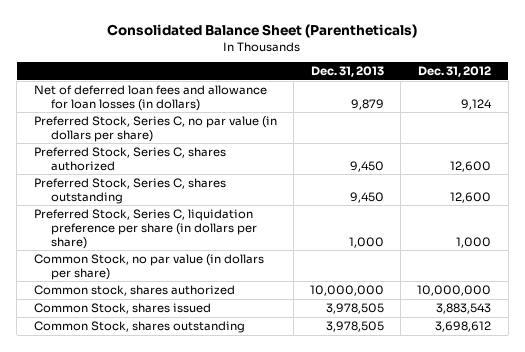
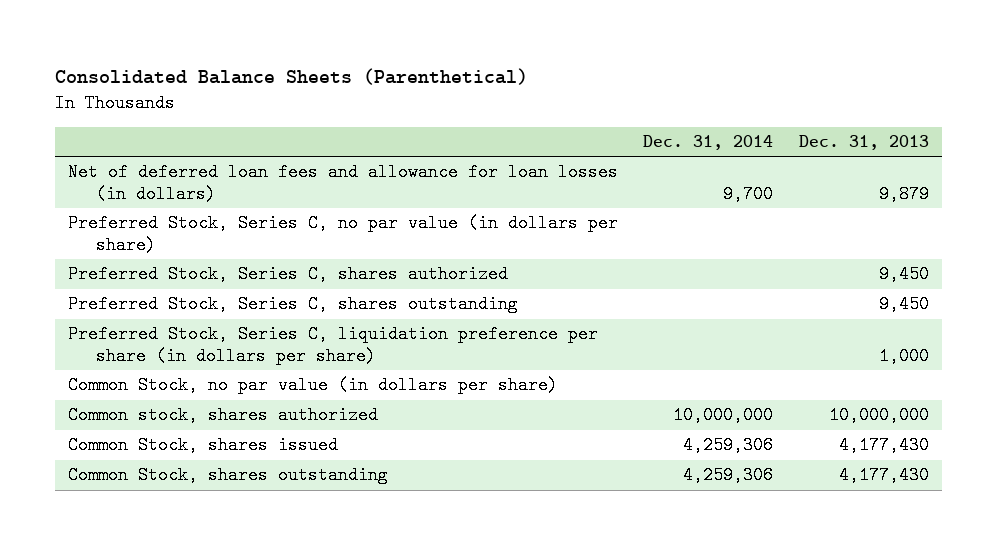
[107,23,418,38] Consolidated Balance Sheet (Parentheticals) -> [54,68,528,86] Consolidated Balance Sheets (Parenthetical)
[418,66,492,78] Dec. 31, 2012 -> none
none -> [643,135,774,151] Dec. 31, 2014
[325,303,384,315] 3,978,505 -> [839,436,930,455] 4,177,430
[325,321,384,333] 3,978,505 -> [839,466,930,485] 4,177,430

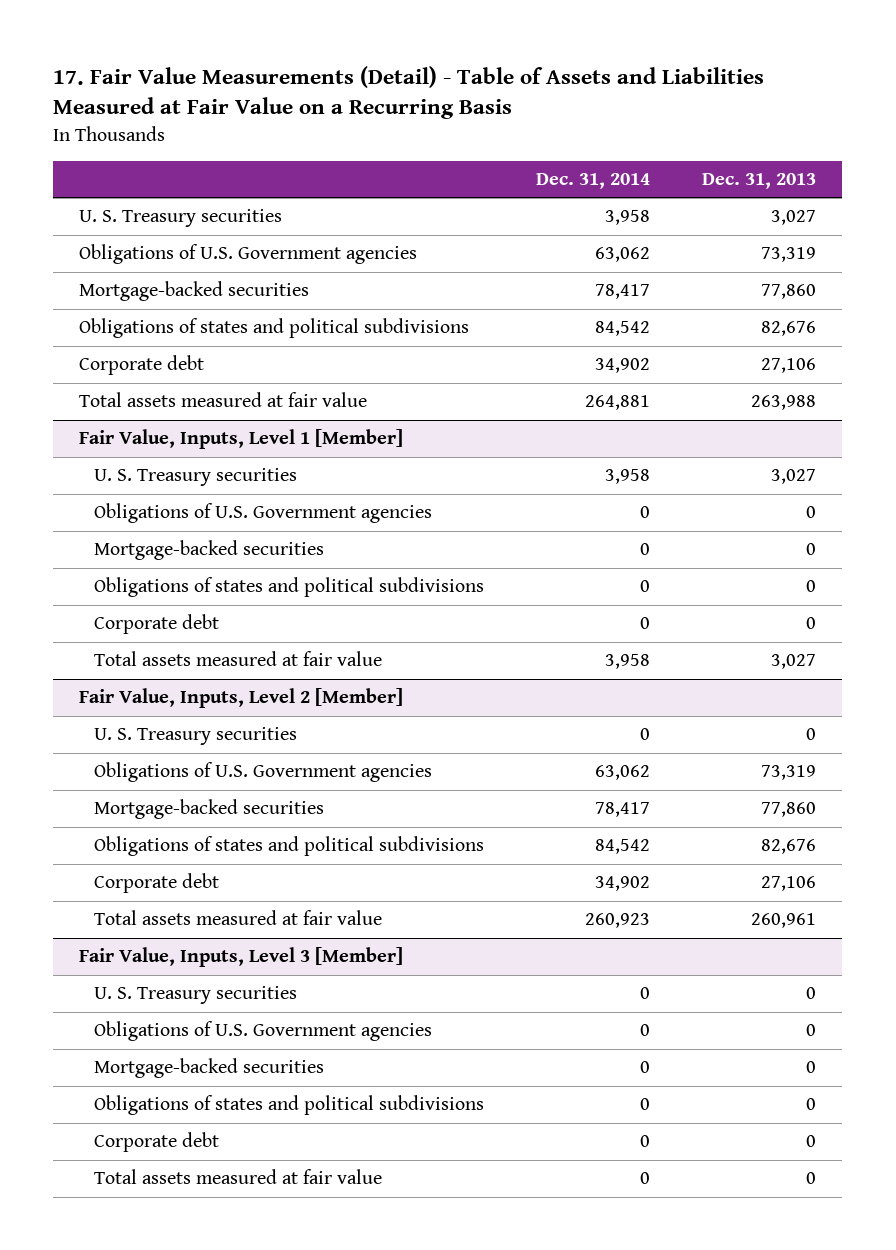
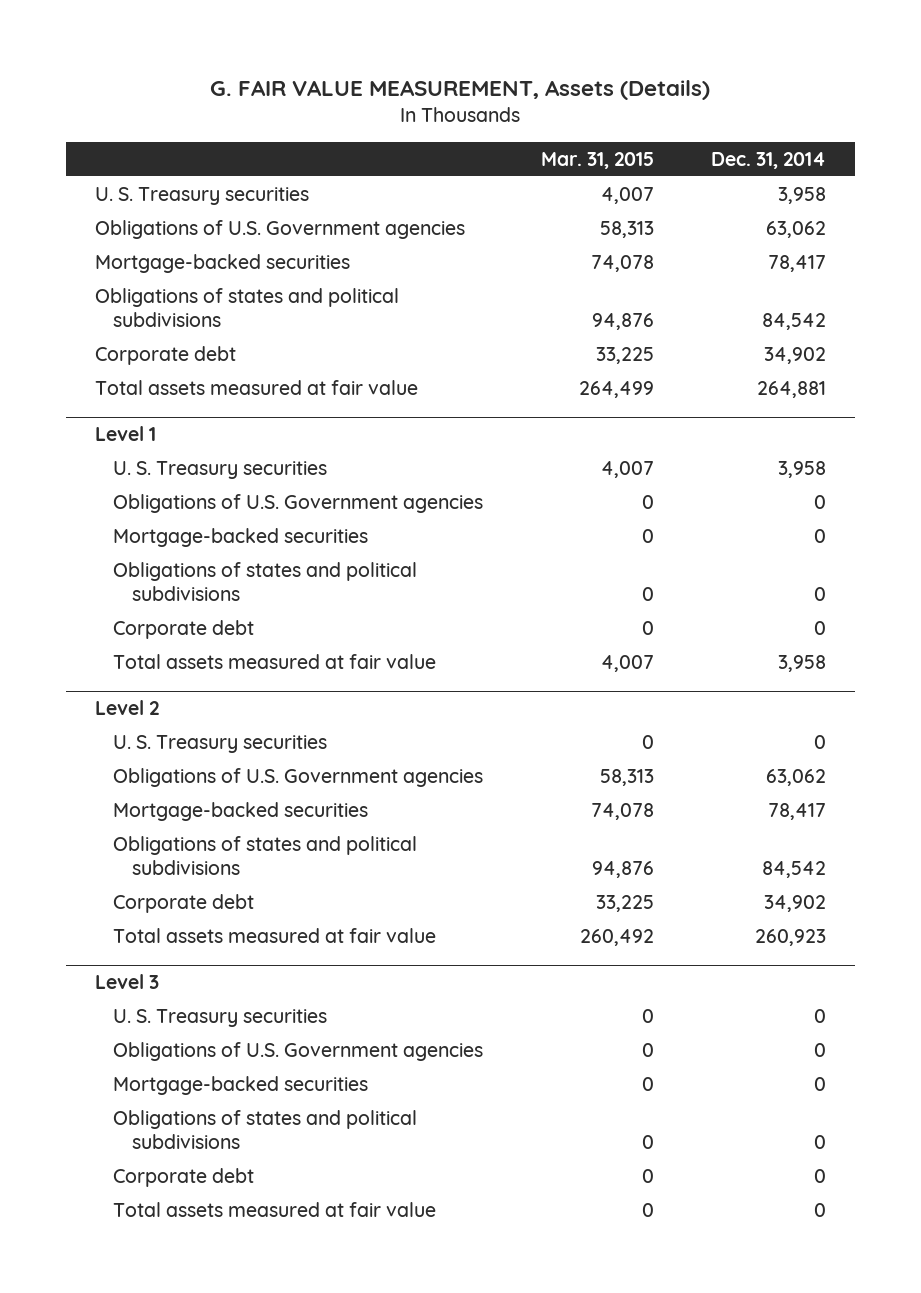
[53,65,765,120] 17. Fair Value Measurements (Detail) - Table of Assets and Liabilities Measured at Fair Value on a Recurring Basis -> [210,80,711,101] G. FAIR VALUE MEASUREMENT, Assets (Details)
[702,173,817,190] Dec. 31, 2013 -> none
none -> [540,151,654,169] Mar. 31, 2015
[79,429,404,450] Fair Value, Inputs, Level 1 [Member] -> [94,426,156,442] Level 1
[79,688,404,709] Fair Value, Inputs, Level 2 [Member] -> [94,700,159,716] Level 2
[79,947,404,968] Fair Value, Inputs, Level 3 [Member] -> [94,974,159,990] Level 3

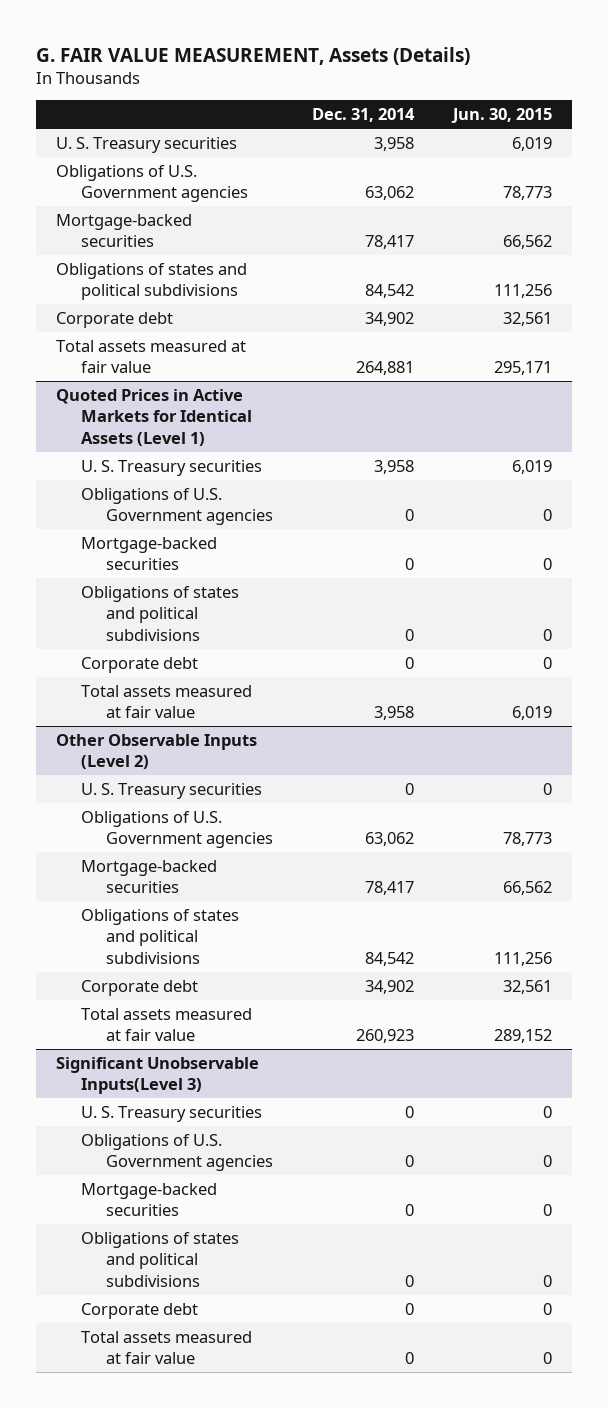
[540,151,654,169] Mar. 31, 2015 -> none
none -> [451,108,553,124] Jun. 30, 2015
[94,426,156,442] Level 1 -> [55,388,252,446] Quoted Prices in Active Markets for Identical Assets (Level 1)
[94,700,159,716] Level 2 -> [55,733,257,770] Other Observable Inputs (Level 2)
[94,974,159,990] Level 3 -> [55,1056,259,1095] Significant Unobservable Inputs(Level 3)

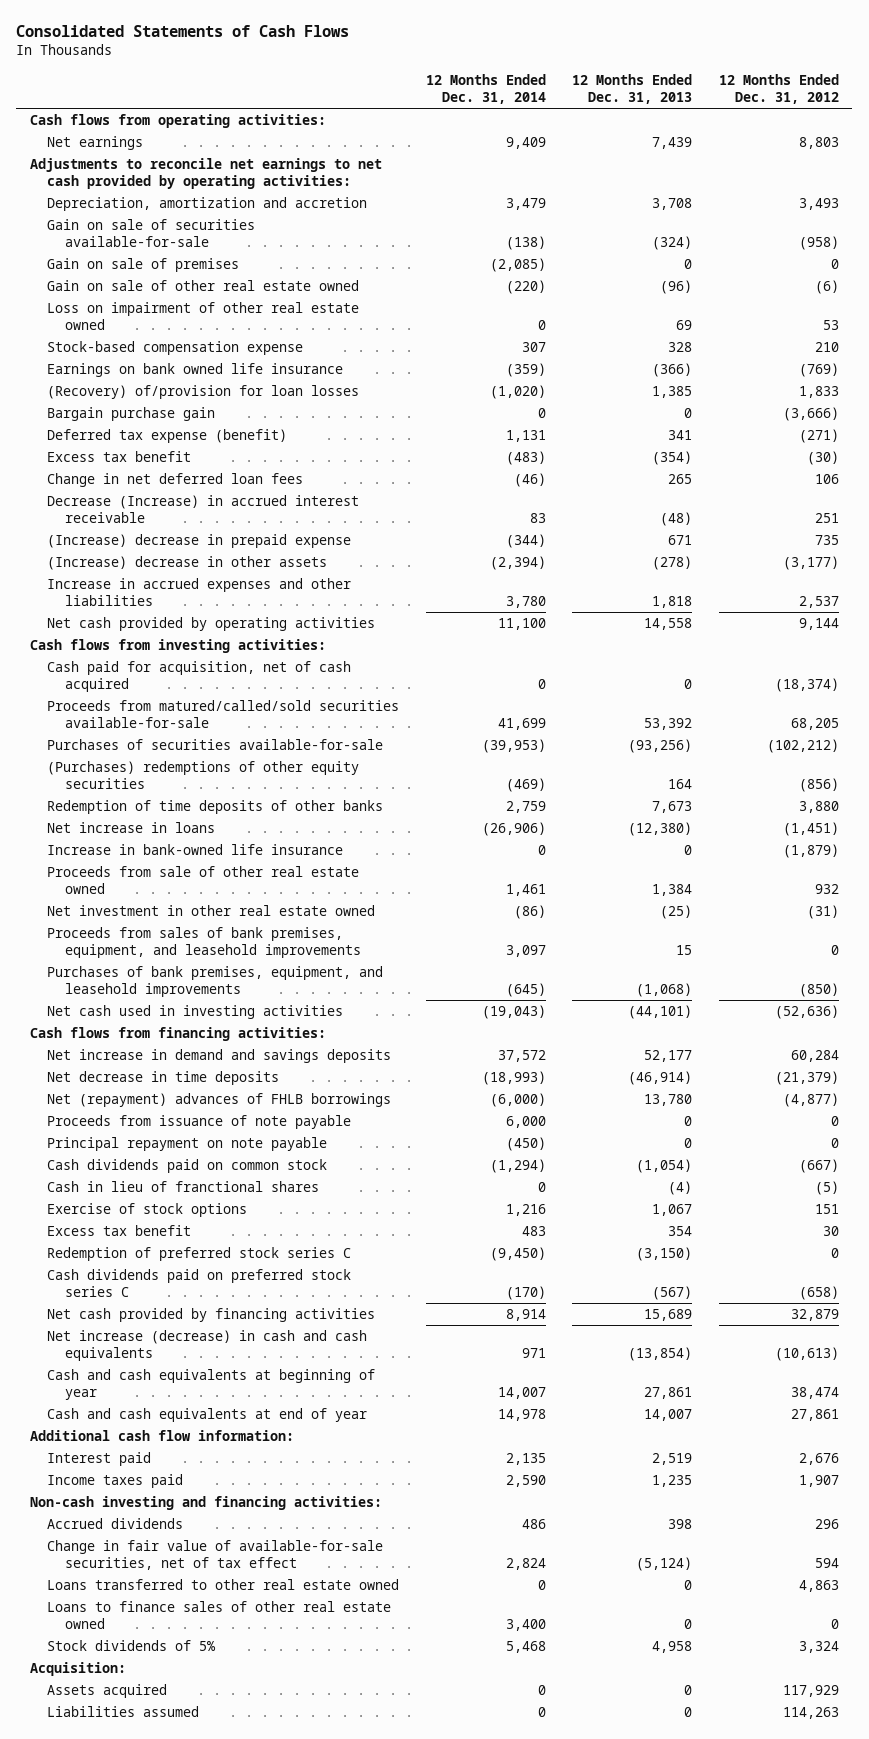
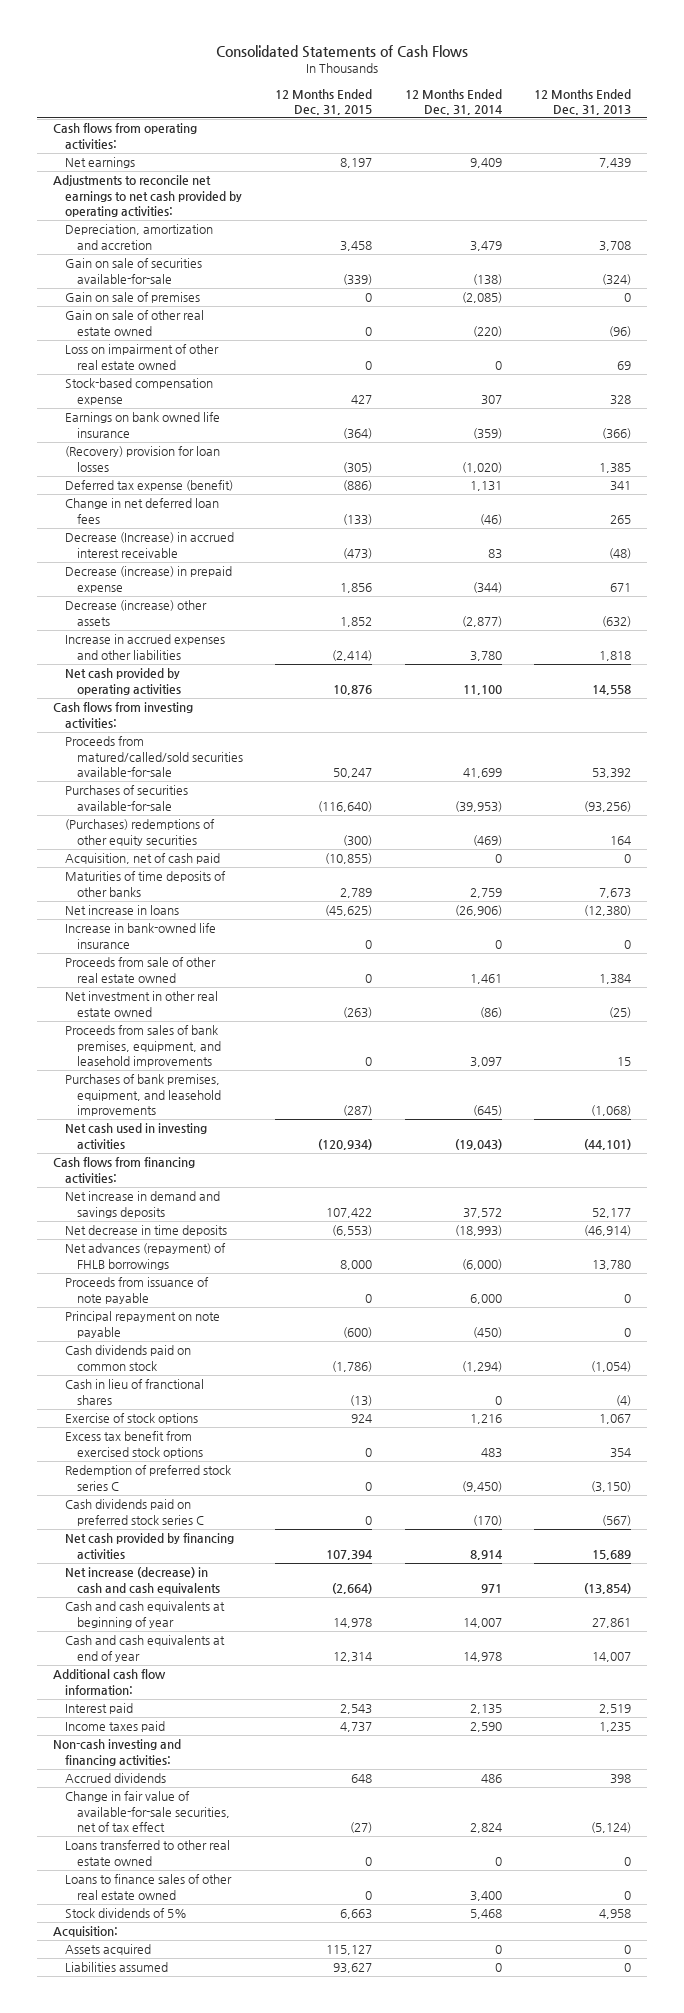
[719,73,840,104] 12 Months Ended Dec. 31, 2012 -> none
none -> [275,88,373,115] 12 Months Ended Dec. 31, 2015
[47,406,216,421] Bargain purchase gain -> none
[47,384,360,399] (Recovery) of/provision for loan losses -> [64,446,220,472] (Recovery) provision for loan losses
[47,450,192,462] Excess tax benefit -> none
[47,533,352,548] (Increase) decrease in prepaid expense -> [64,566,232,593] Decrease (increase) in prepaid expense
[47,555,328,570] (Increase) decrease in other assets -> [64,600,207,626] Decrease (increase) other assets
[489,555,546,570] (2,394) -> [461,615,502,627] (2,877)
[652,555,693,570] (278) -> [602,615,632,627] (632)
[47,660,352,693] Cash paid for acquisition, net of cash acquired -> none
none -> [64,853,220,865] Acquisition, net of cash paid
[47,799,384,814] Redemption of time deposits of other banks -> [64,871,226,897] Maturities of time deposits of other banks
[47,1092,392,1107] Net (repayment) advances of FHLB borrowings -> [64,1243,226,1270] Net advances (repayment) of FHLB borrowings
[47,1224,192,1236] Excess tax benefit -> [64,1431,203,1458] Excess tax benefit from exercised stock options

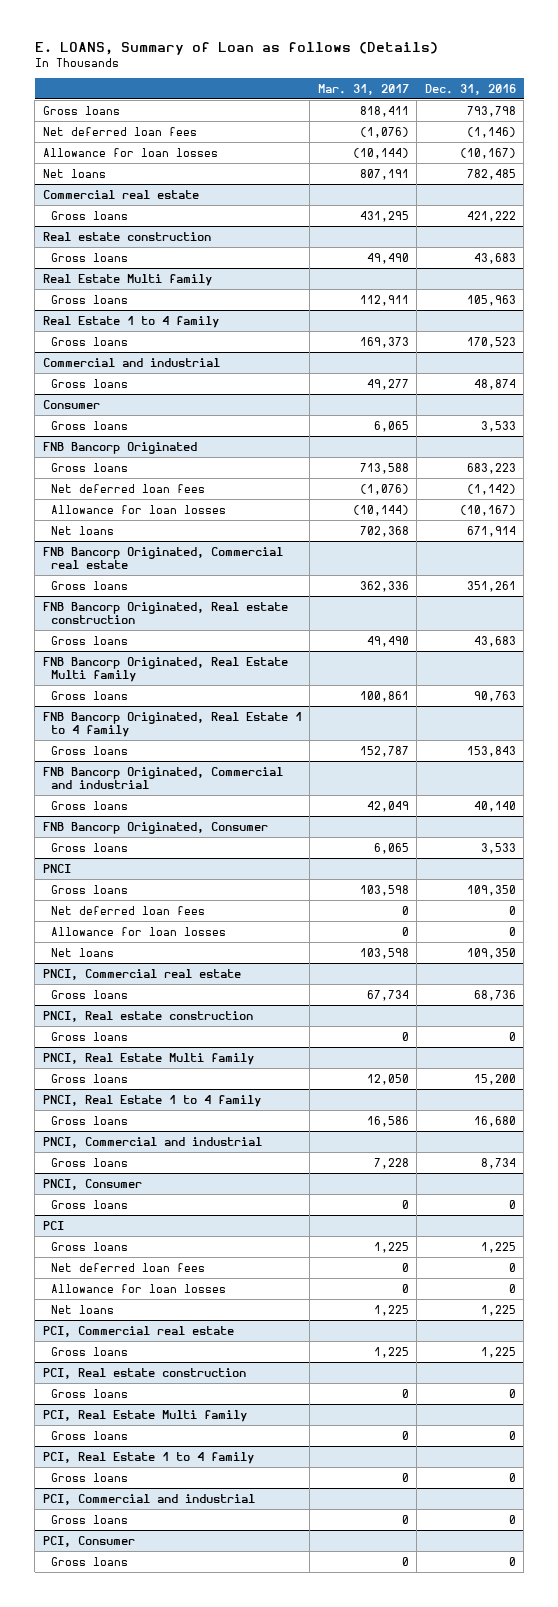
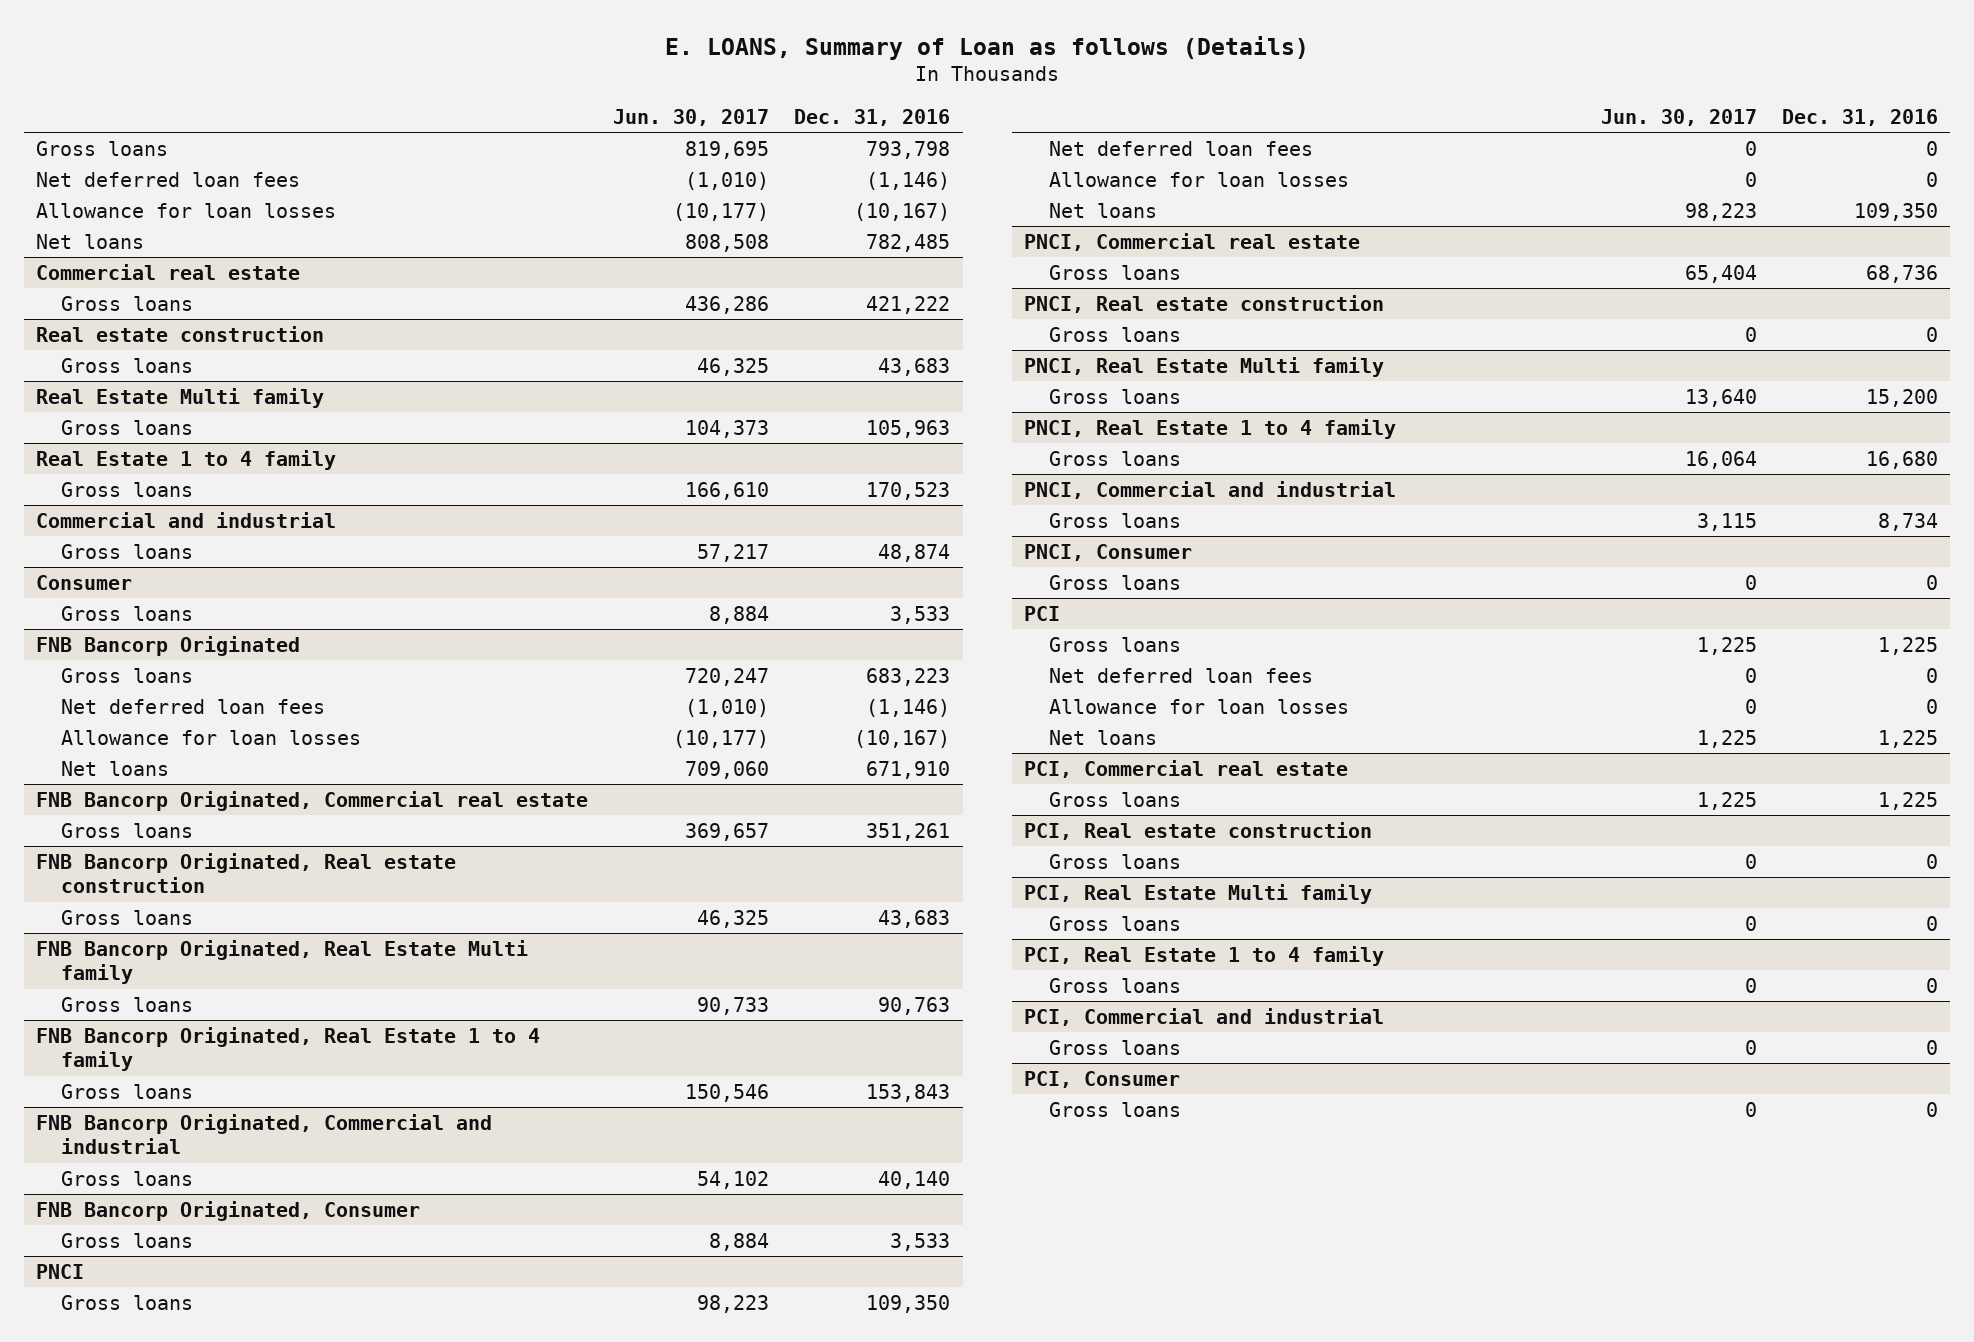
[317,83,409,95] Mar. 31, 2017 -> none
none -> [613,108,770,126] Jun. 30, 2017
[466,483,516,495] (1,142) -> [866,698,951,717] (1,146)
[466,525,516,537] 671,914 -> [866,760,951,779] 671,910

